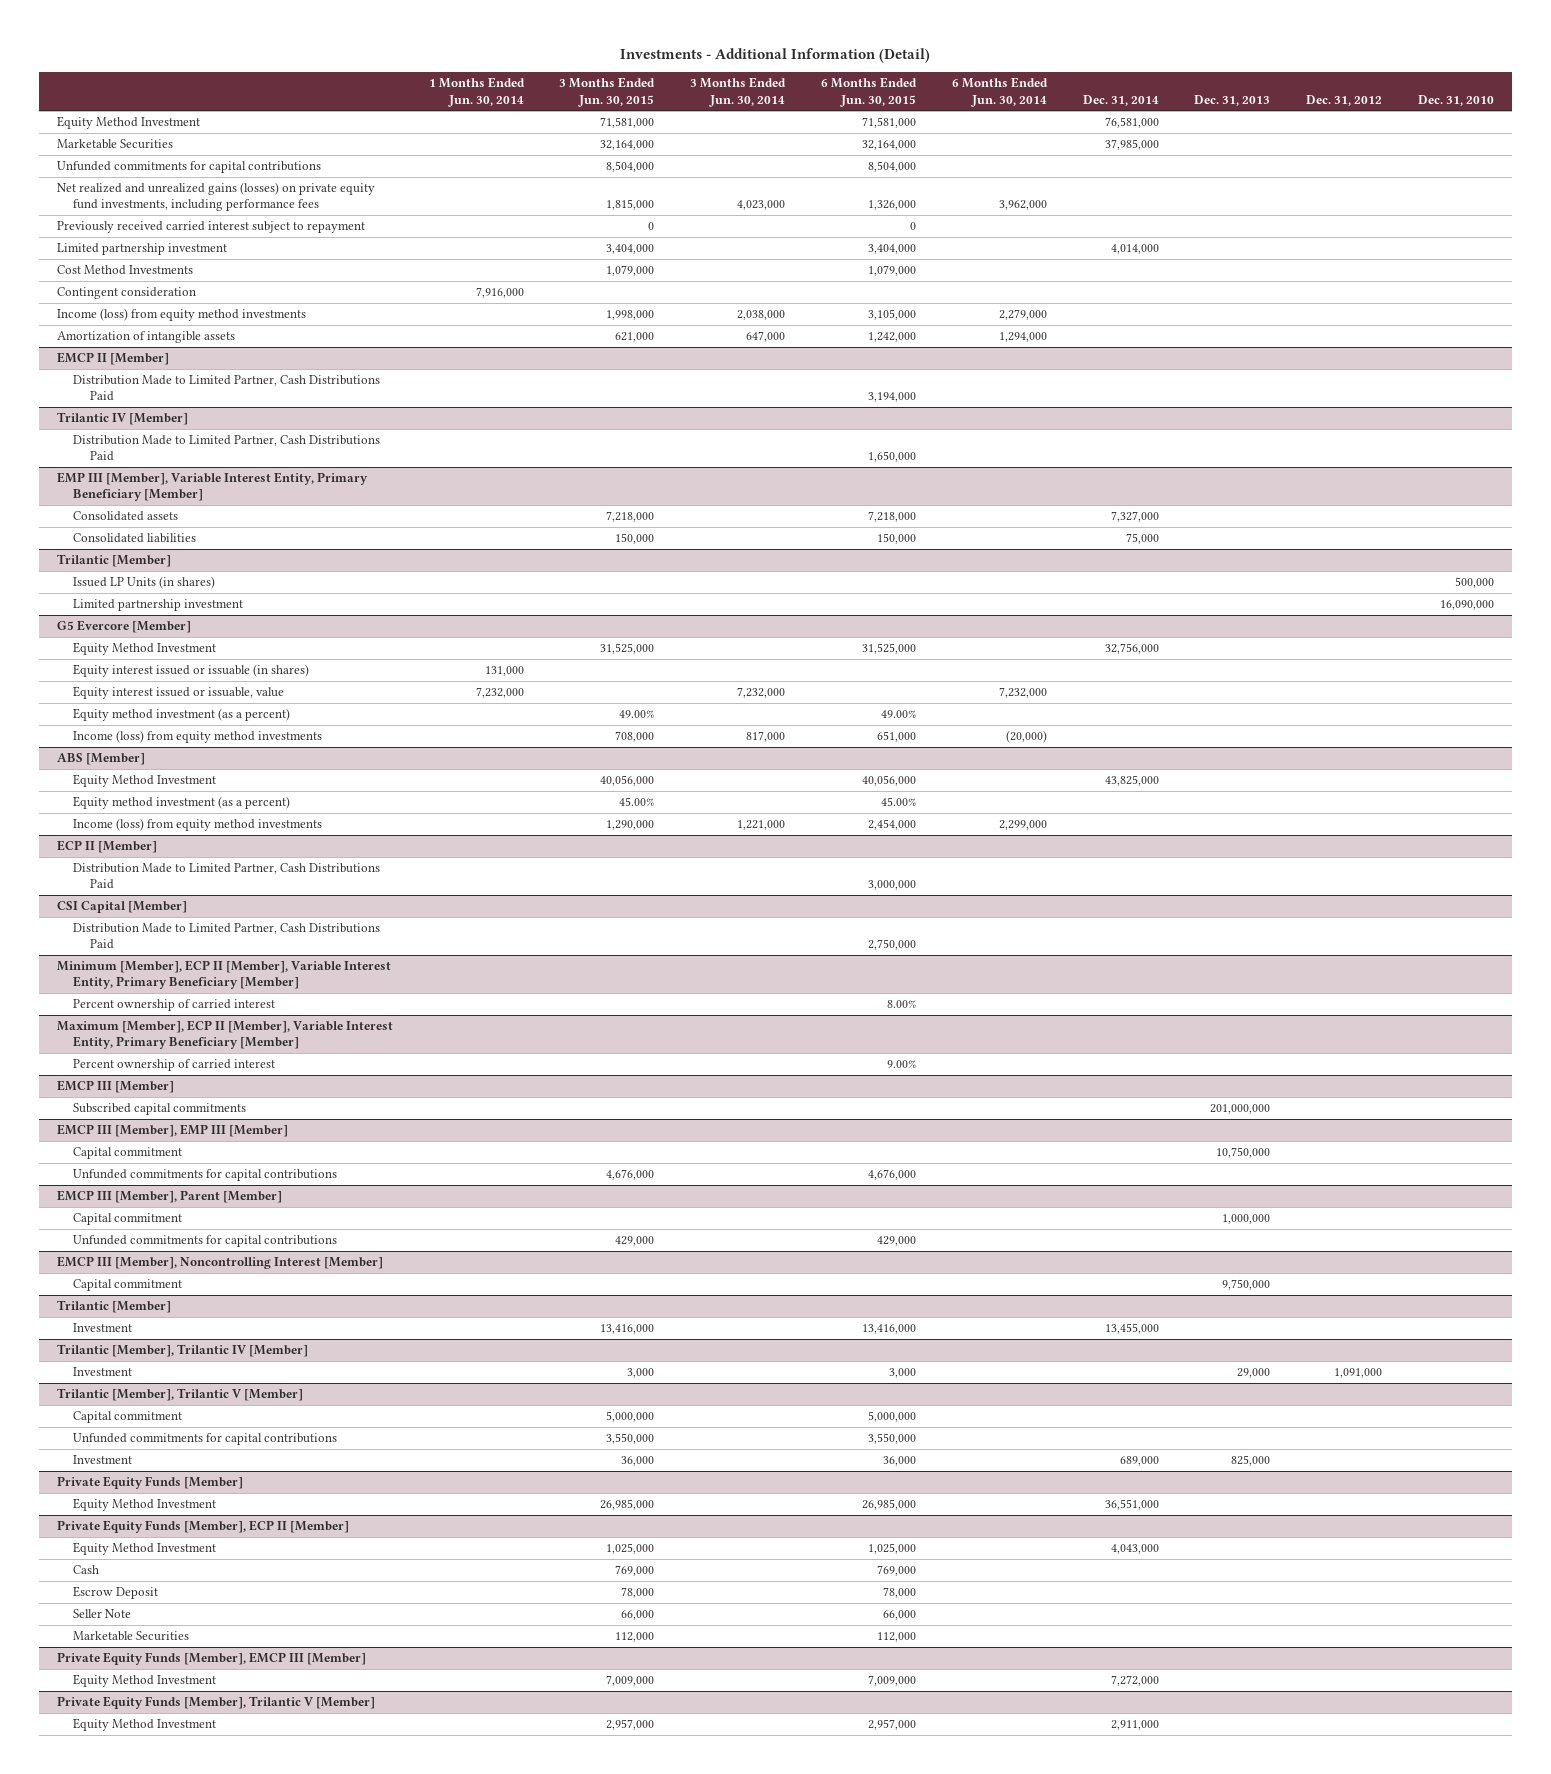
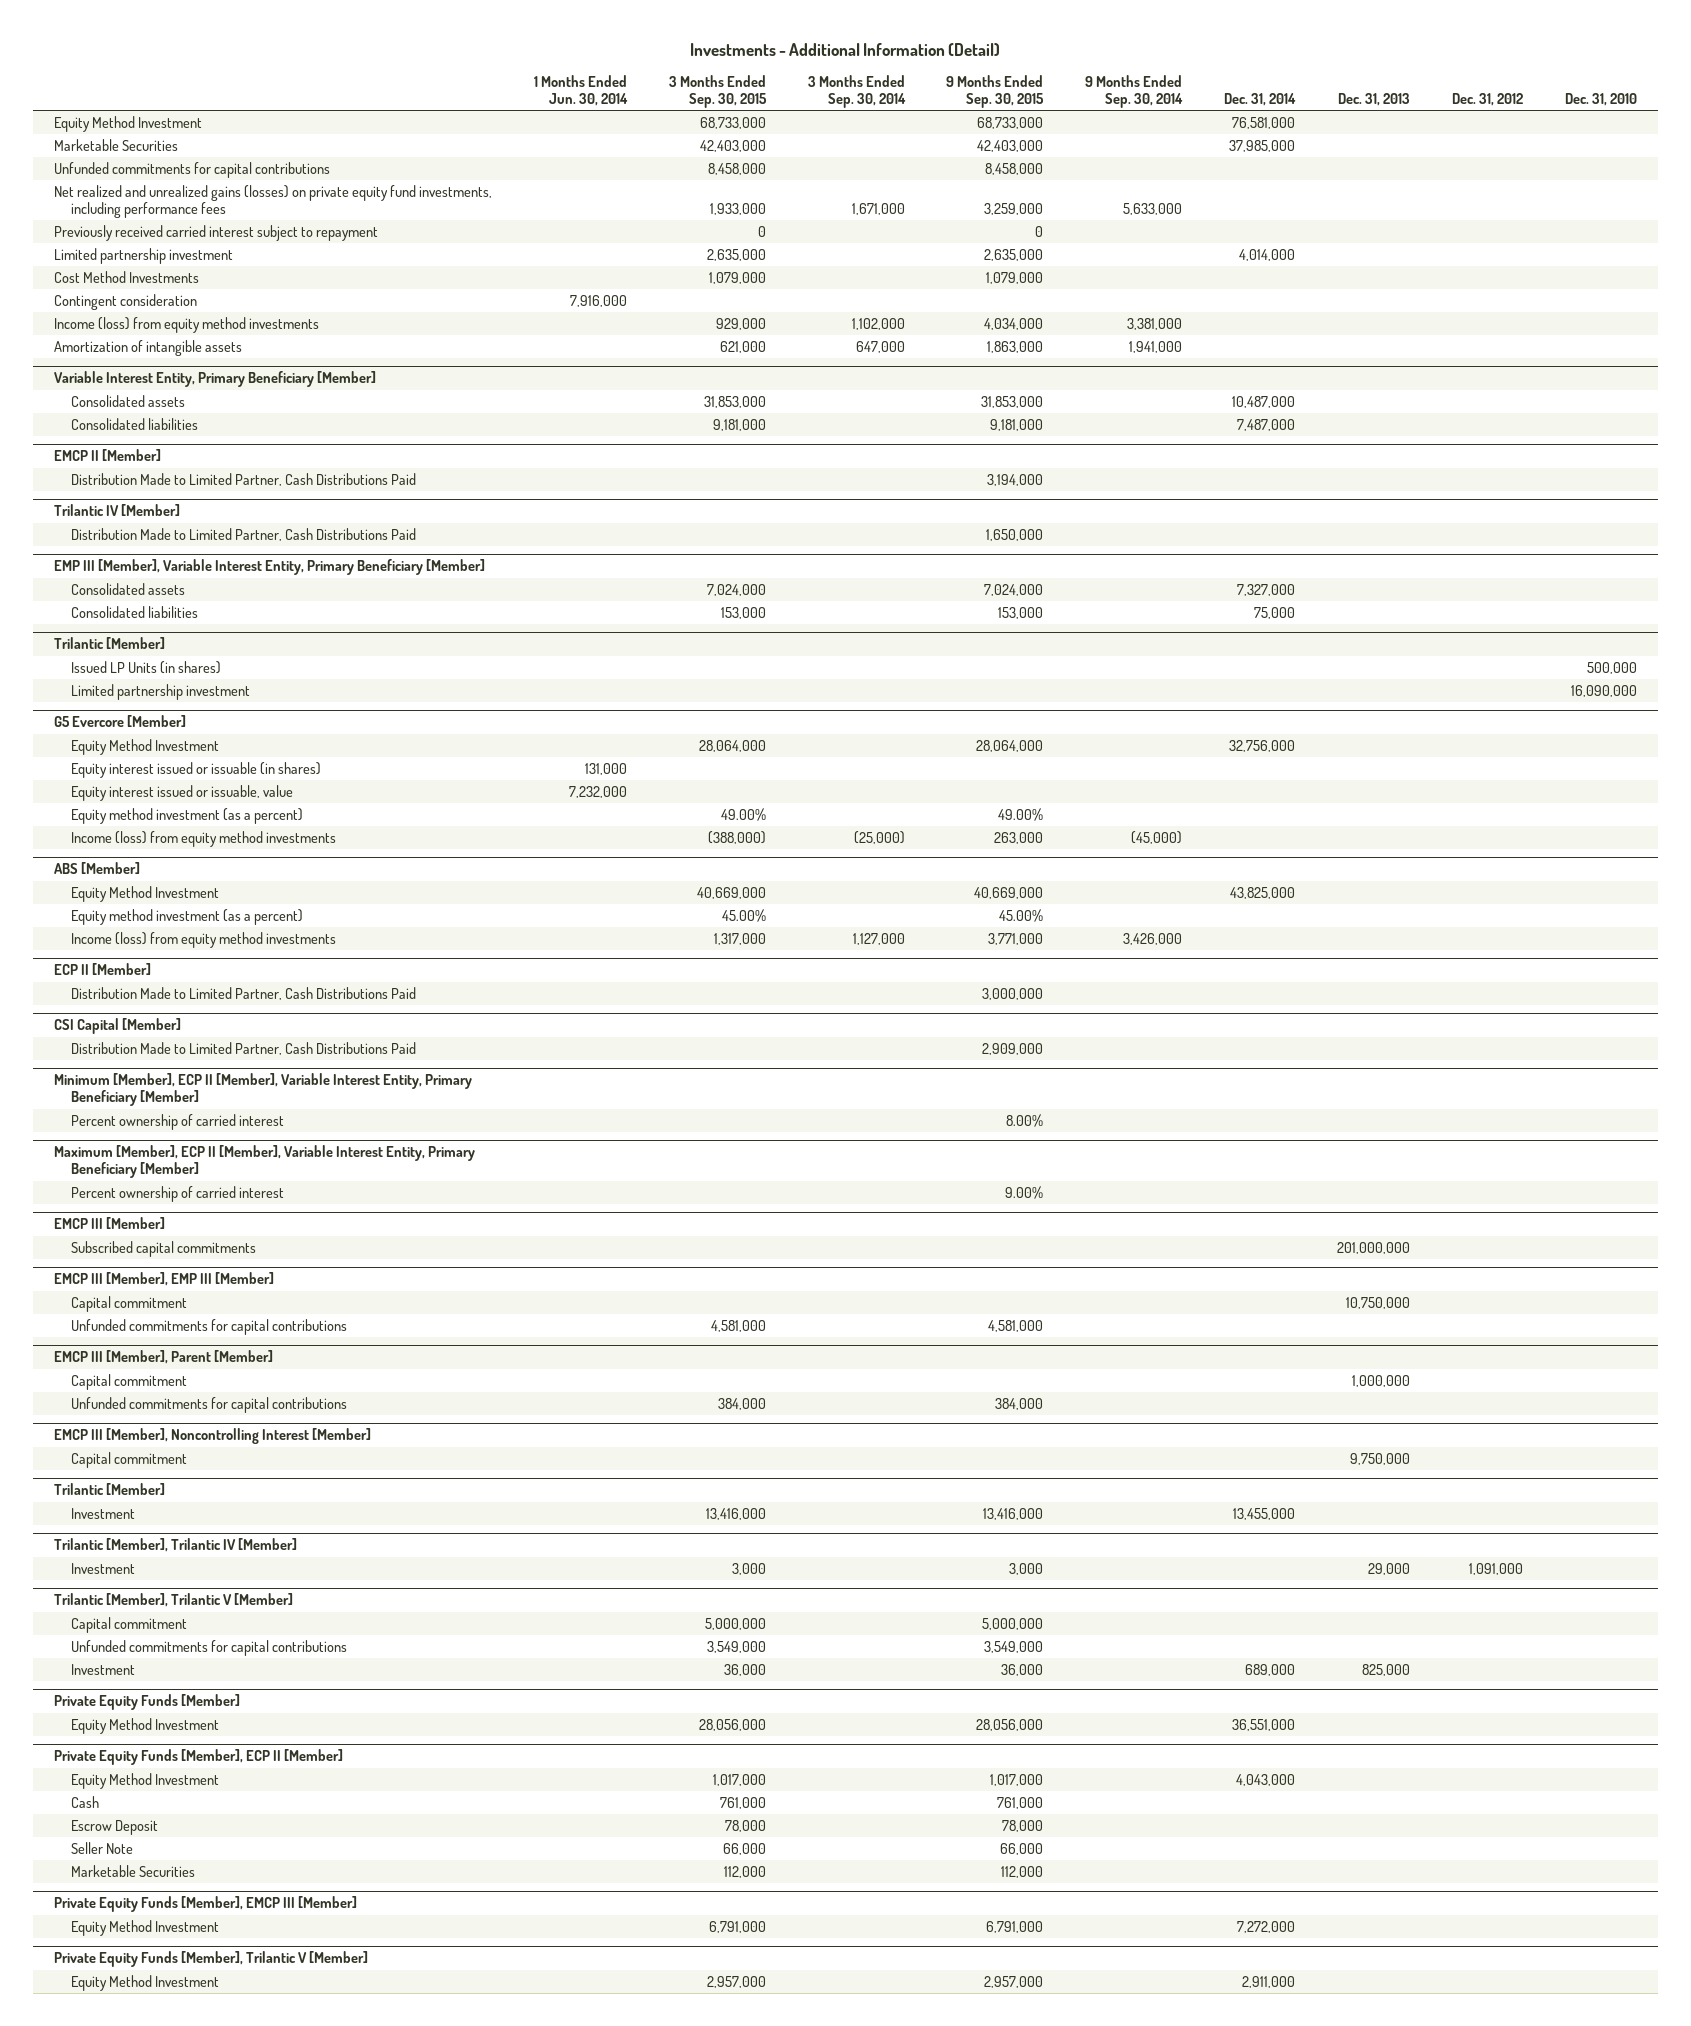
[559,77,656,107] 3 Months Ended Jun. 30, 2015 -> none
[690,77,787,107] 3 Months Ended Jun. 30, 2014 -> none
[821,77,918,107] 6 Months Ended Jun. 30, 2015 -> none
[951,77,1048,107] 6 Months Ended Jun. 30, 2014 -> none
none -> [668,74,767,109] 3 Months Ended Sep. 30, 2015
none -> [807,74,906,109] 3 Months Ended Sep. 30, 2014
none -> [946,74,1045,109] 9 Months Ended Sep. 30, 2015
none -> [1085,74,1184,109] 9 Months Ended Sep. 30, 2014
none -> [53,371,376,388] Variable Interest Entity, Primary Beneficiary [Member]
none -> [70,394,185,407] Consolidated assets
none -> [70,417,198,430] Consolidated liabilities

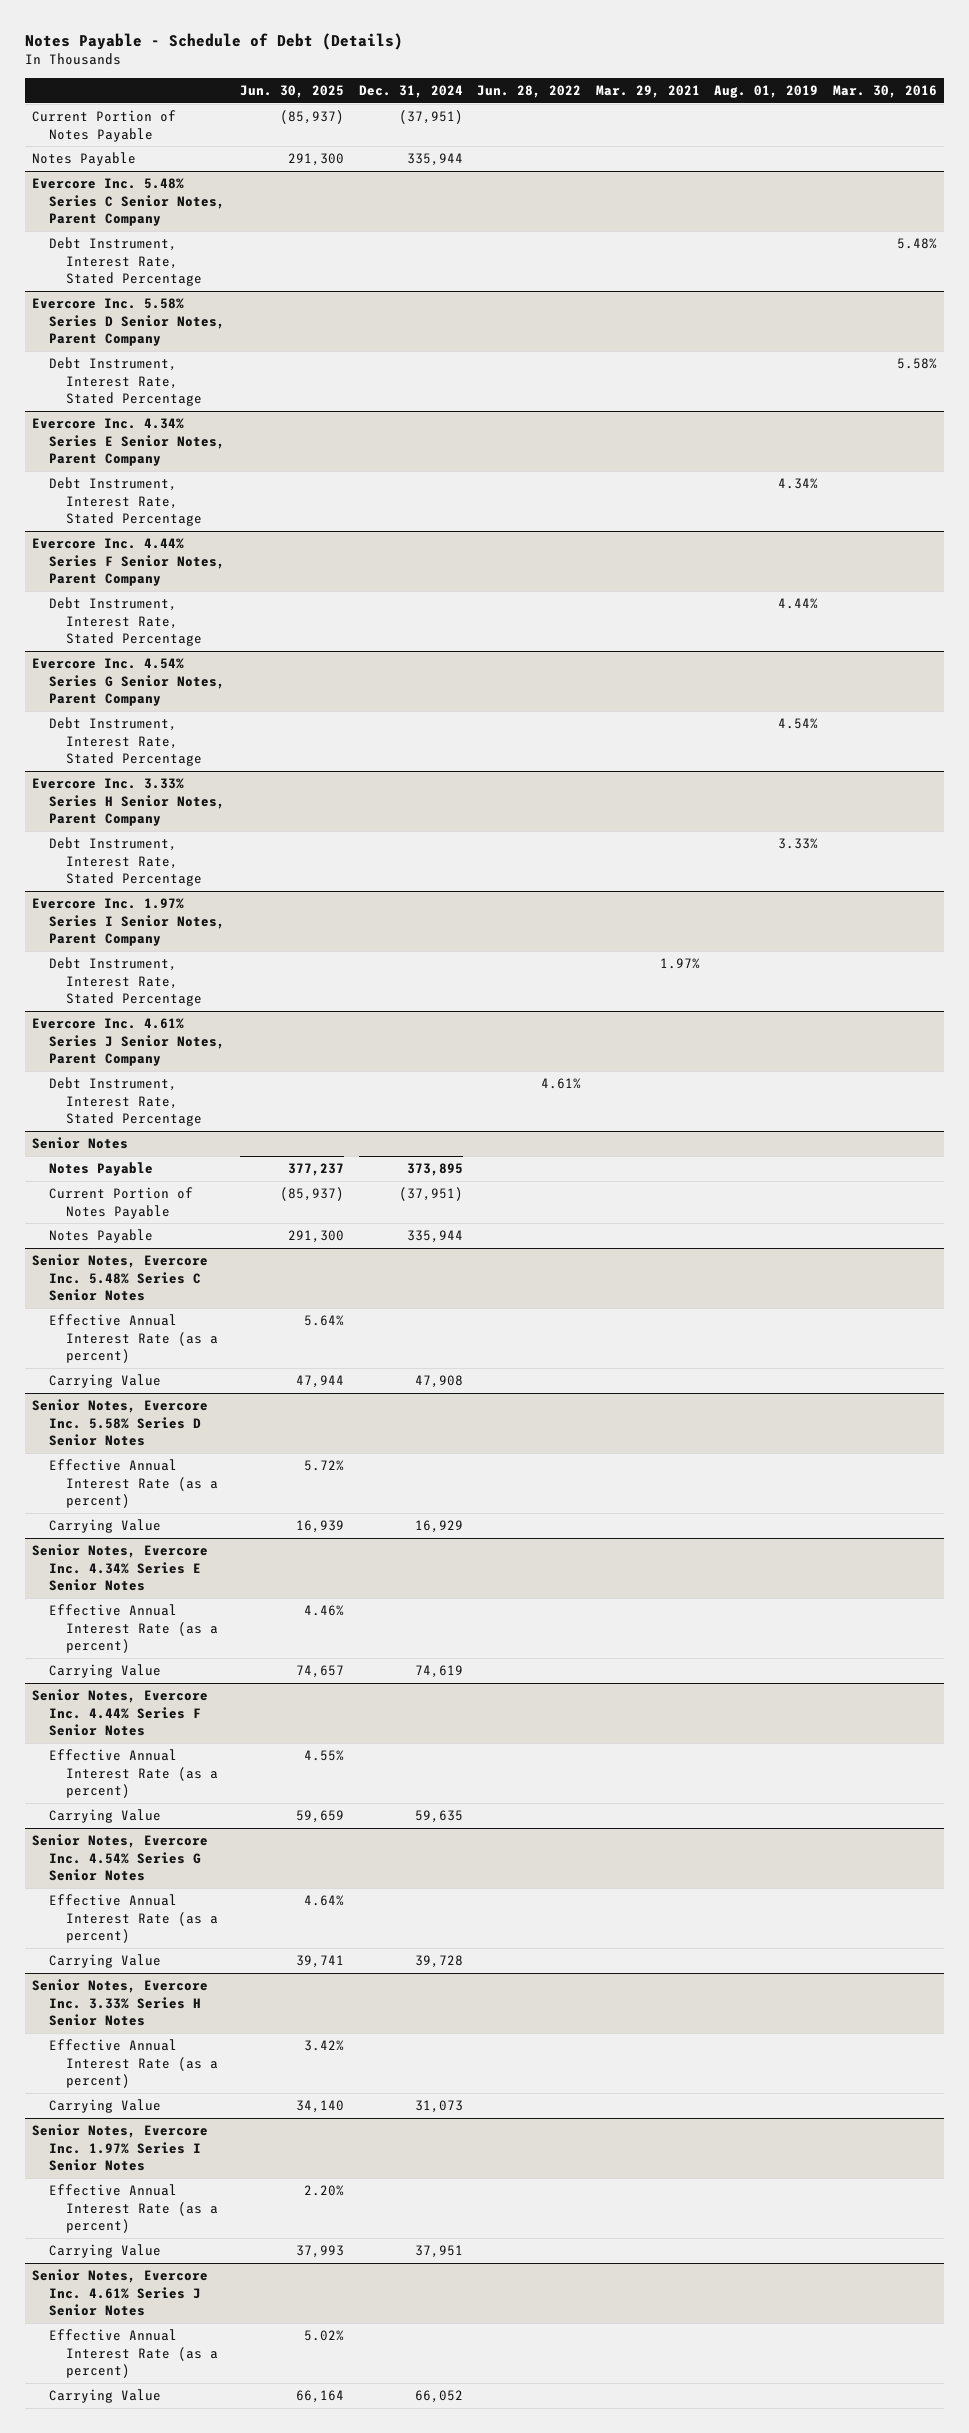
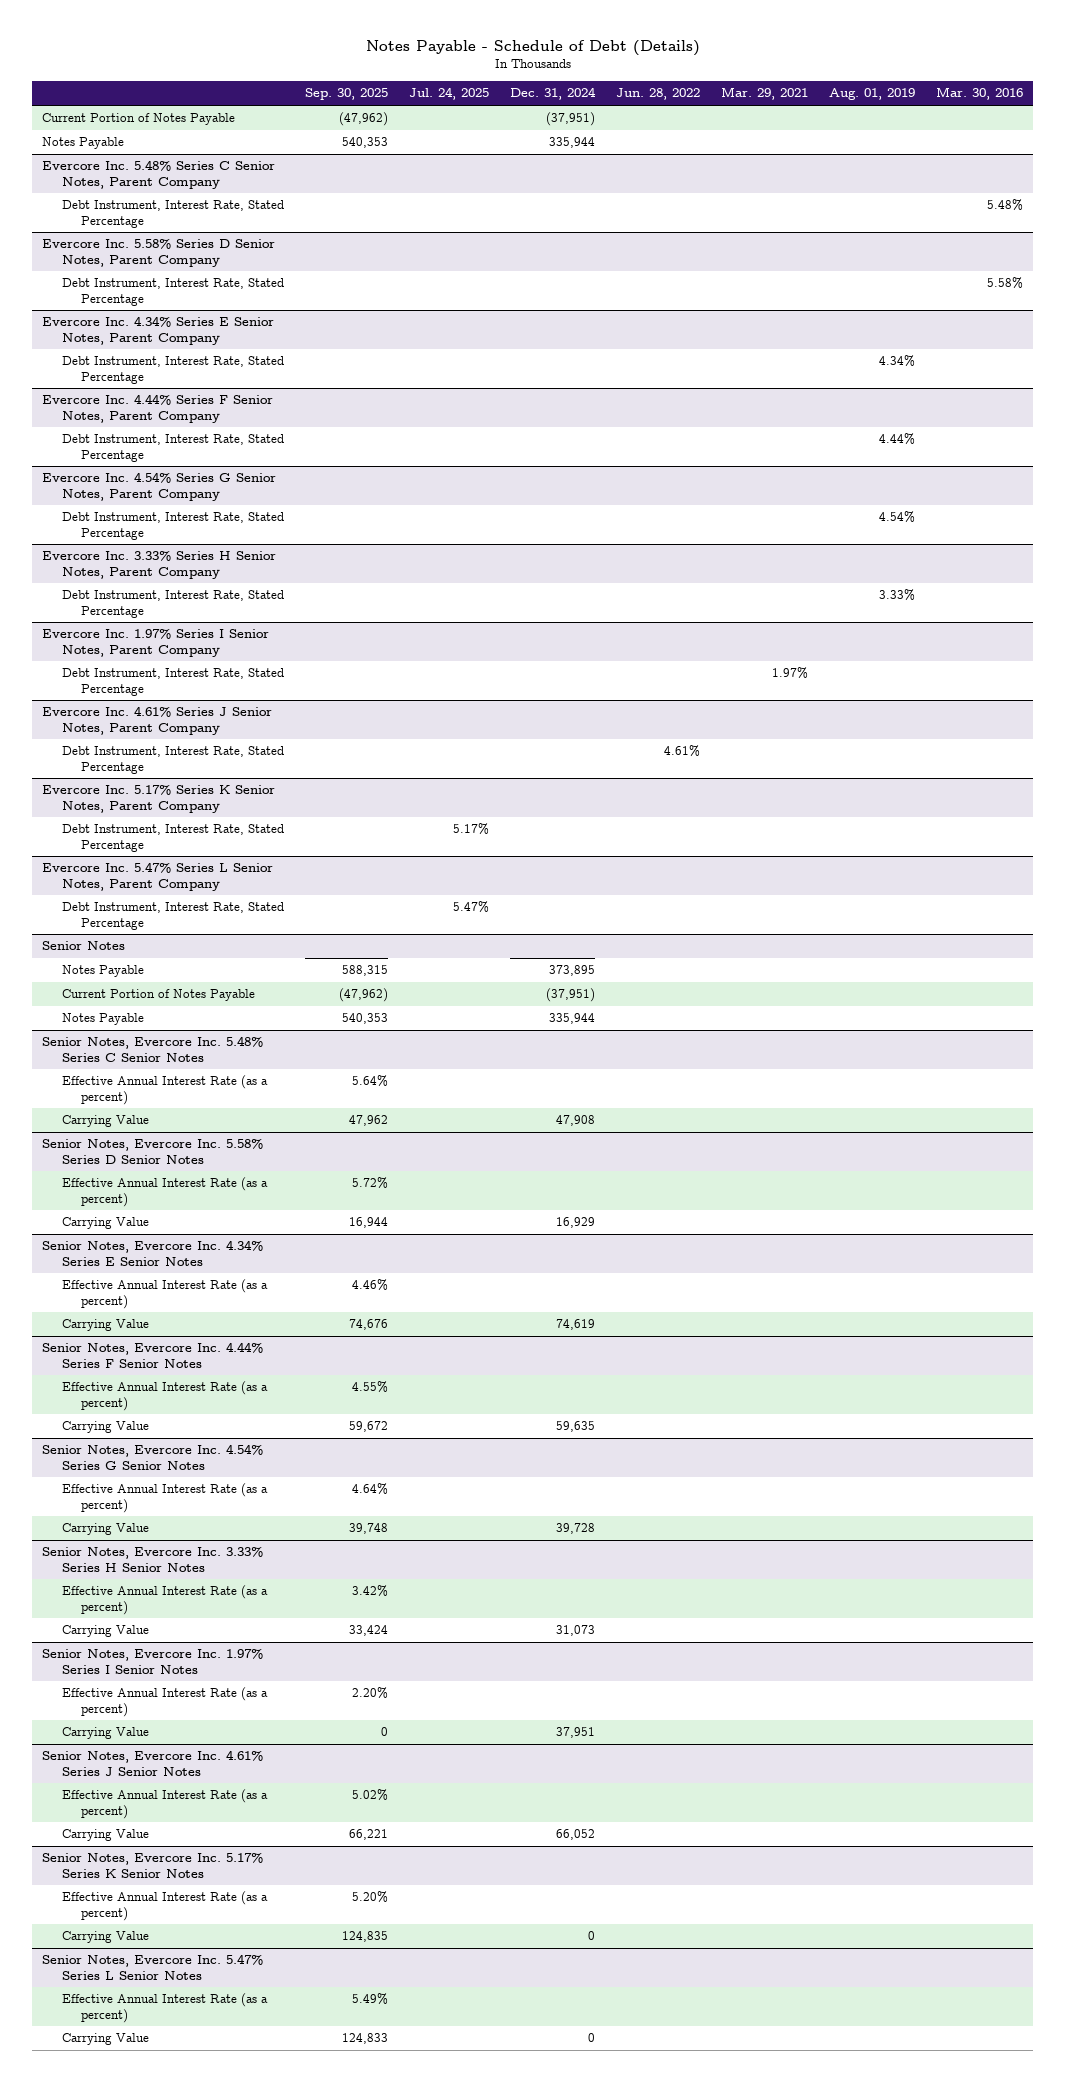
[239,84,344,98] Jun. 30, 2025 -> none
none -> [304,88,388,101] Sep. 30, 2025
none -> [408,87,489,101] Jul. 24, 2025
none -> [42,785,276,813] Evercore Inc. 5.17% Series K Senior Notes, Parent Company
none -> [61,824,284,852] Debt Instrument, Interest Rate, Stated Percentage
none -> [42,862,274,891] Evercore Inc. 5.47% Series L Senior Notes, Parent Company
none -> [61,902,284,930] Debt Instrument, Interest Rate, Stated Percentage
none -> [42,1853,264,1878] Senior Notes, Evercore Inc. 5.17% Series K Senior Notes
none -> [61,1891,268,1921] Effective Annual Interest Rate (as a percent)
none -> [61,1931,149,1944] Carrying Value
none -> [42,1954,264,1980] Senior Notes, Evercore Inc. 5.47% Series L Senior Notes
none -> [61,1993,268,2023] Effective Annual Interest Rate (as a percent)
none -> [61,2033,149,2046] Carrying Value

